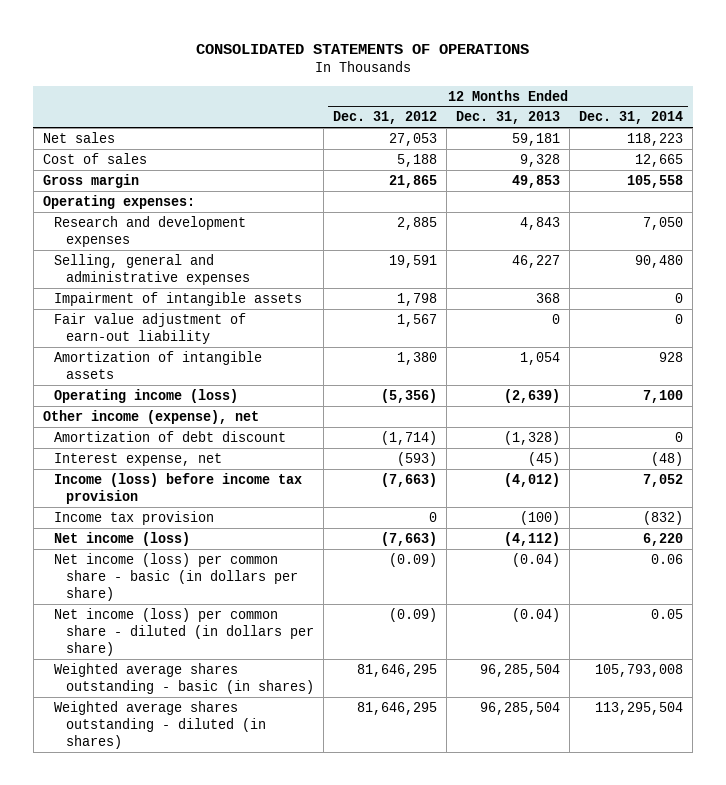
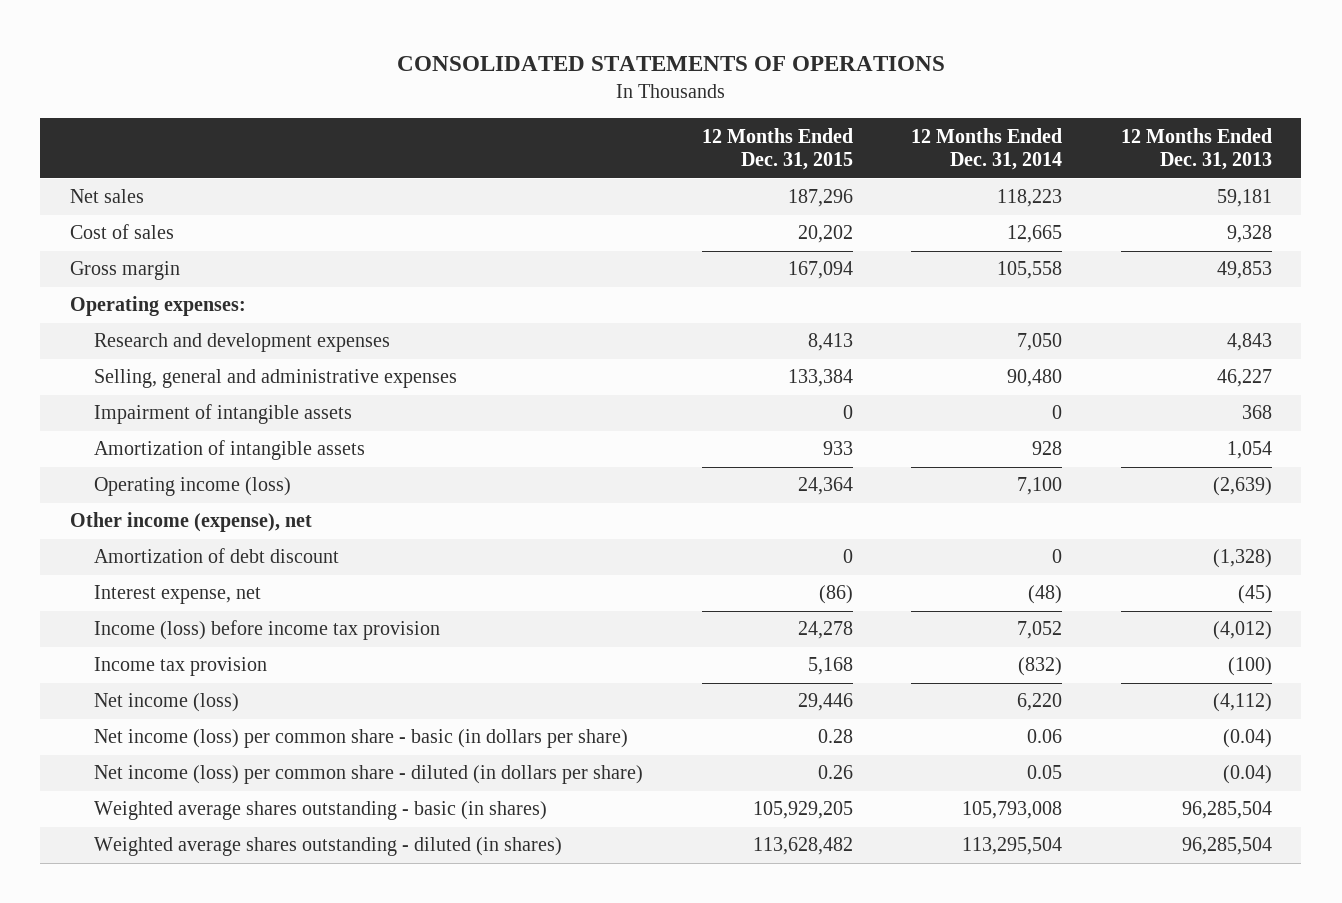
[333,111,438,125] Dec. 31, 2012 -> none
none -> [701,127,853,171] 12 Months Ended Dec. 31, 2015
[54,312,247,344] Fair value adjustment of earn-out liability -> none

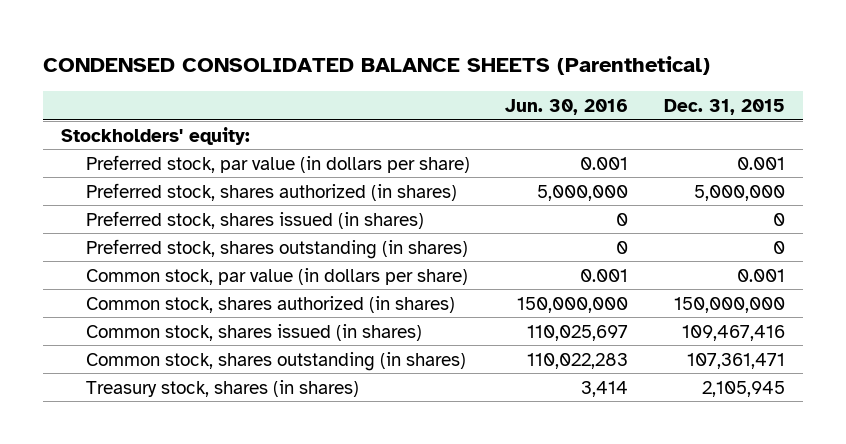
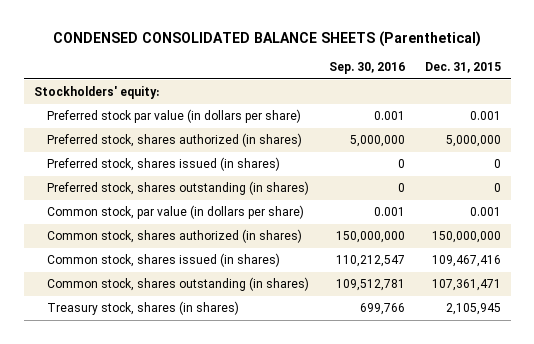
[505,98,629,115] Jun. 30, 2016 -> none
none -> [328,62,405,75] Sep. 30, 2016
[85,154,470,173] Preferred stock, par value (in dollars per share) -> [47,109,302,124] Preferred stock par value (in dollars per share)

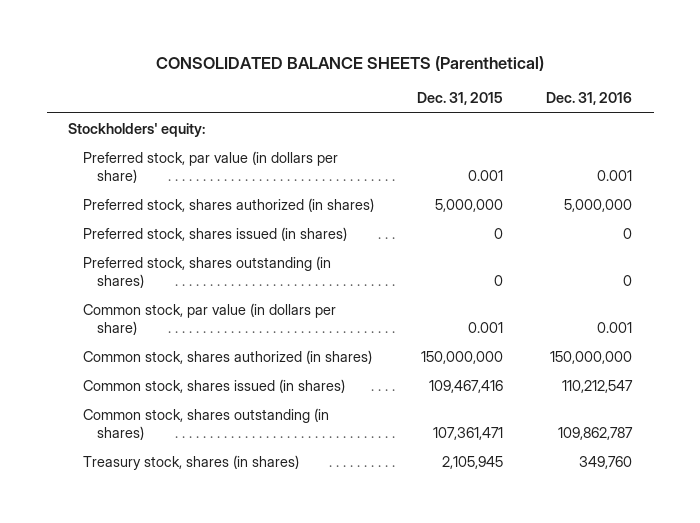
[53,30,482,47] CONDENSED CONSOLIDATED BALANCE SHEETS (Parenthetical) -> [156,56,545,72] CONSOLIDATED BALANCE SHEETS (Parenthetical)
[328,62,405,75] Sep. 30, 2016 -> none
none -> [546,92,633,106] Dec. 31, 2016
[47,109,302,124] Preferred stock par value (in dollars per share) -> [82,150,338,183] Preferred stock, par value (in dollars per share)

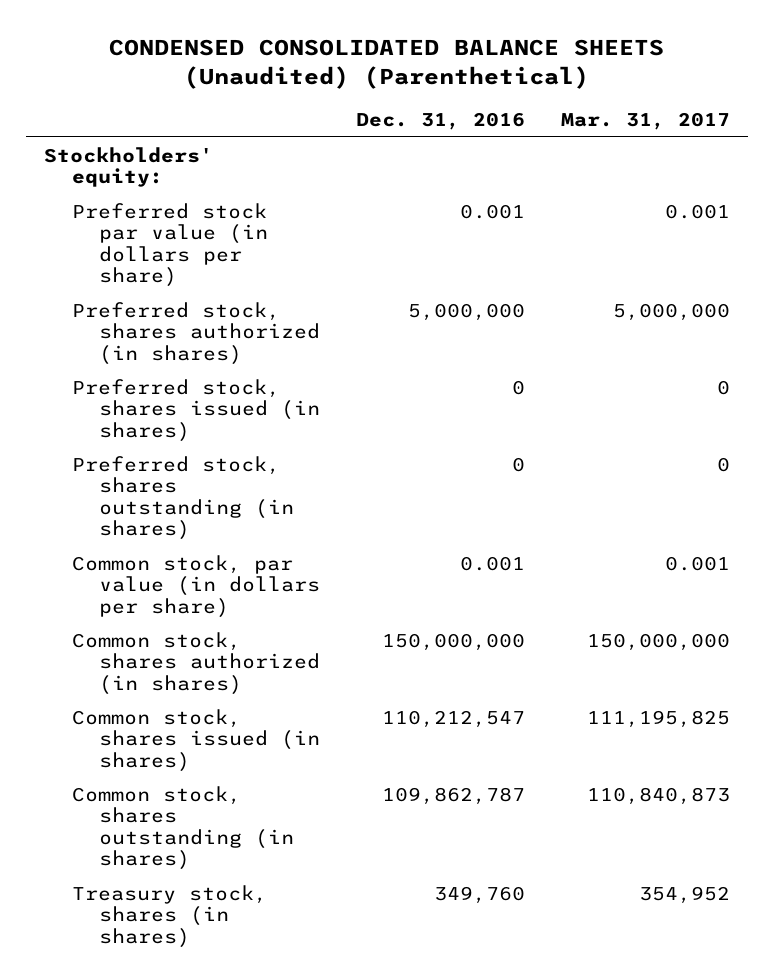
[156,56,545,72] CONSOLIDATED BALANCE SHEETS (Parenthetical) -> [109,39,665,89] CONDENSED CONSOLIDATED BALANCE SHEETS (Unaudited) (Parenthetical)
[416,92,503,106] Dec. 31, 2015 -> none
none -> [561,112,731,131] Mar. 31, 2017
[82,150,338,183] Preferred stock, par value (in dollars per share) -> [71,202,269,288] Preferred stock par value (in dollars per share)

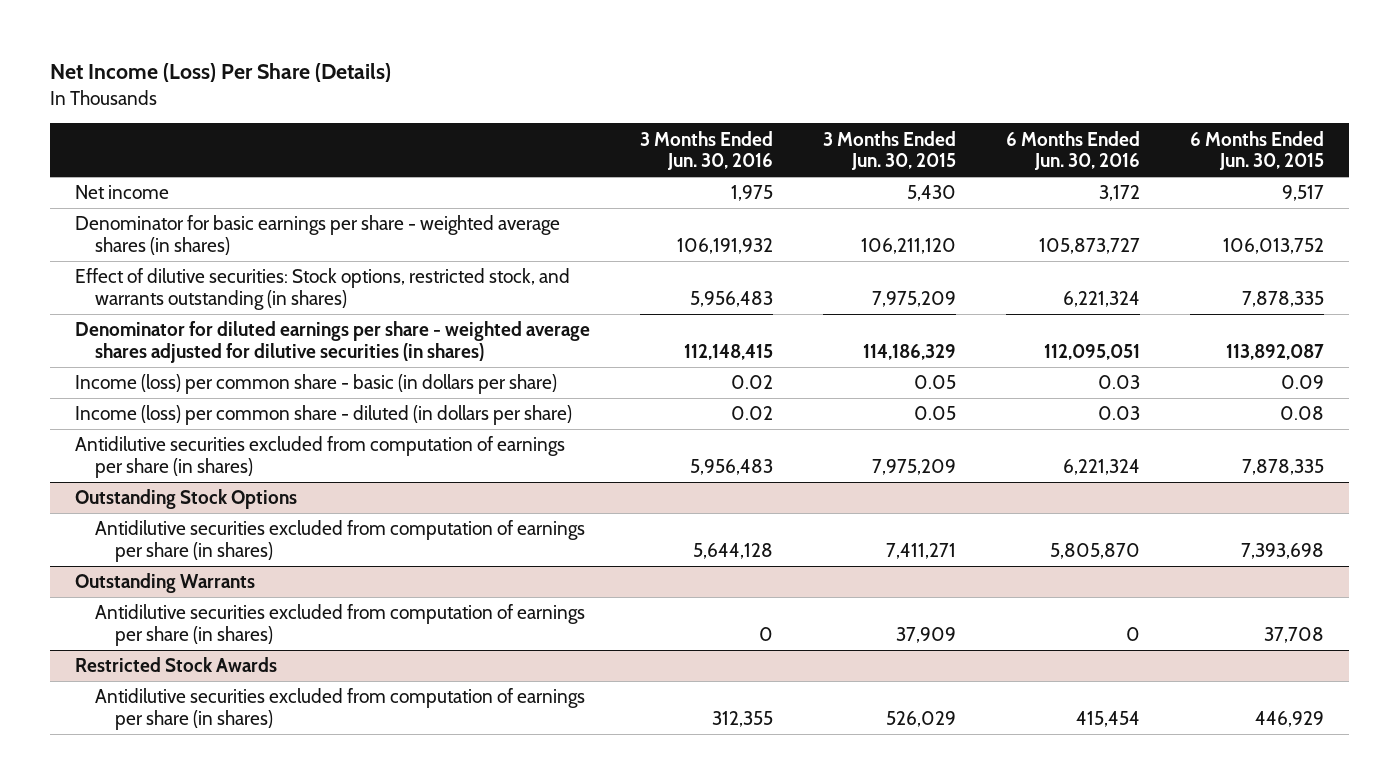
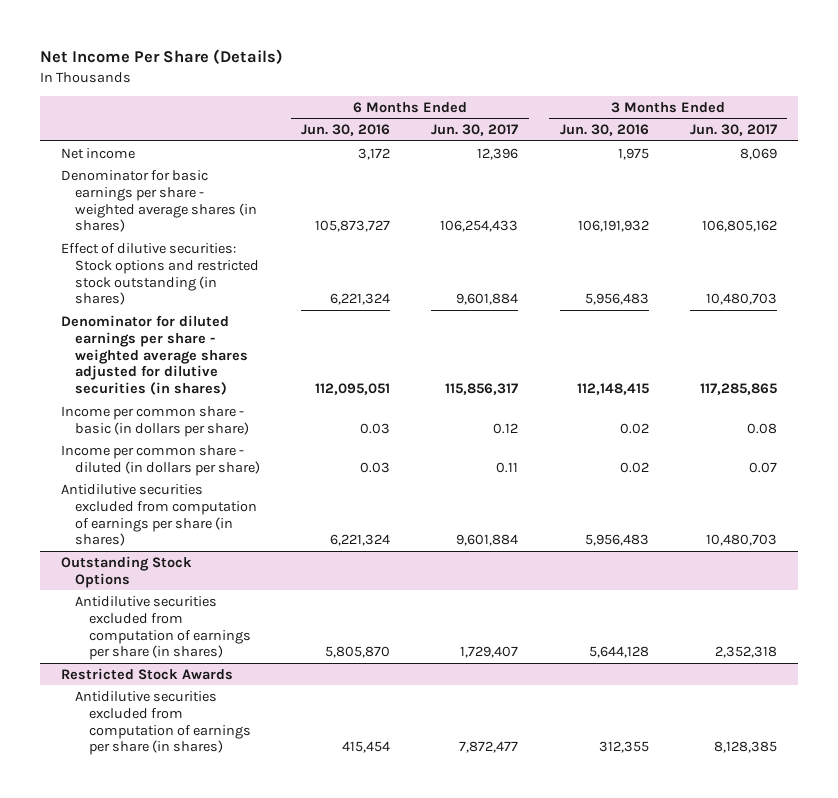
[49,62,391,82] Net Income (Loss) Per Share (Details) -> [40,49,284,65] Net Income Per Share (Details)
[822,130,956,171] 3 Months Ended Jun. 30, 2015 -> none
[1189,130,1324,171] 6 Months Ended Jun. 30, 2015 -> none
none -> [431,124,519,137] Jun. 30, 2017
none -> [690,124,778,137] Jun. 30, 2017
[74,268,570,310] Effect of dilutive securities: Stock options, restricted stock, and warrants outstanding (in shares) -> [60,242,259,306] Effect of dilutive securities: Stock options and restricted stock outstanding (in shares)
[74,374,557,395] Income (loss) per common share - basic (in dollars per share) -> [60,405,249,437] Income per common share - basic (in dollars per share)
[74,405,572,426] Income (loss) per common share - diluted (in dollars per share) -> [60,444,260,476] Income per common share - diluted (in dollars per share)
[74,573,255,594] Outstanding Warrants -> none
[94,604,585,646] Antidilutive securities excluded from computation of earnings per share (in shares) -> none

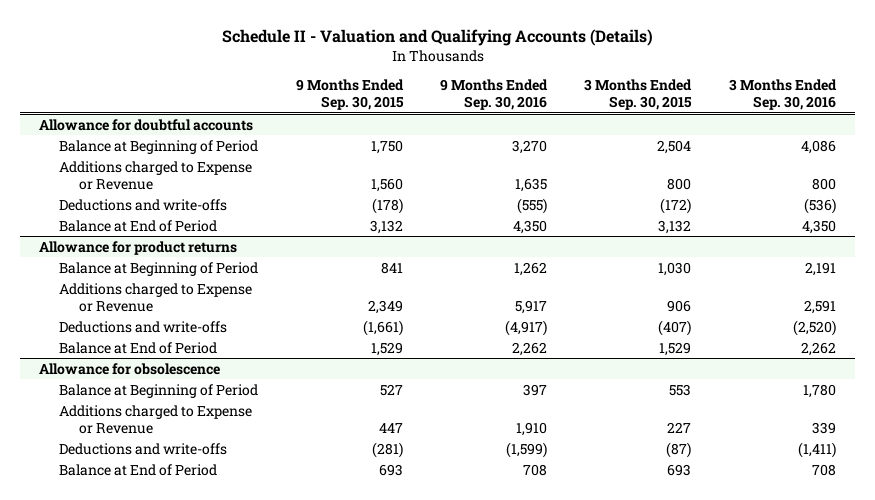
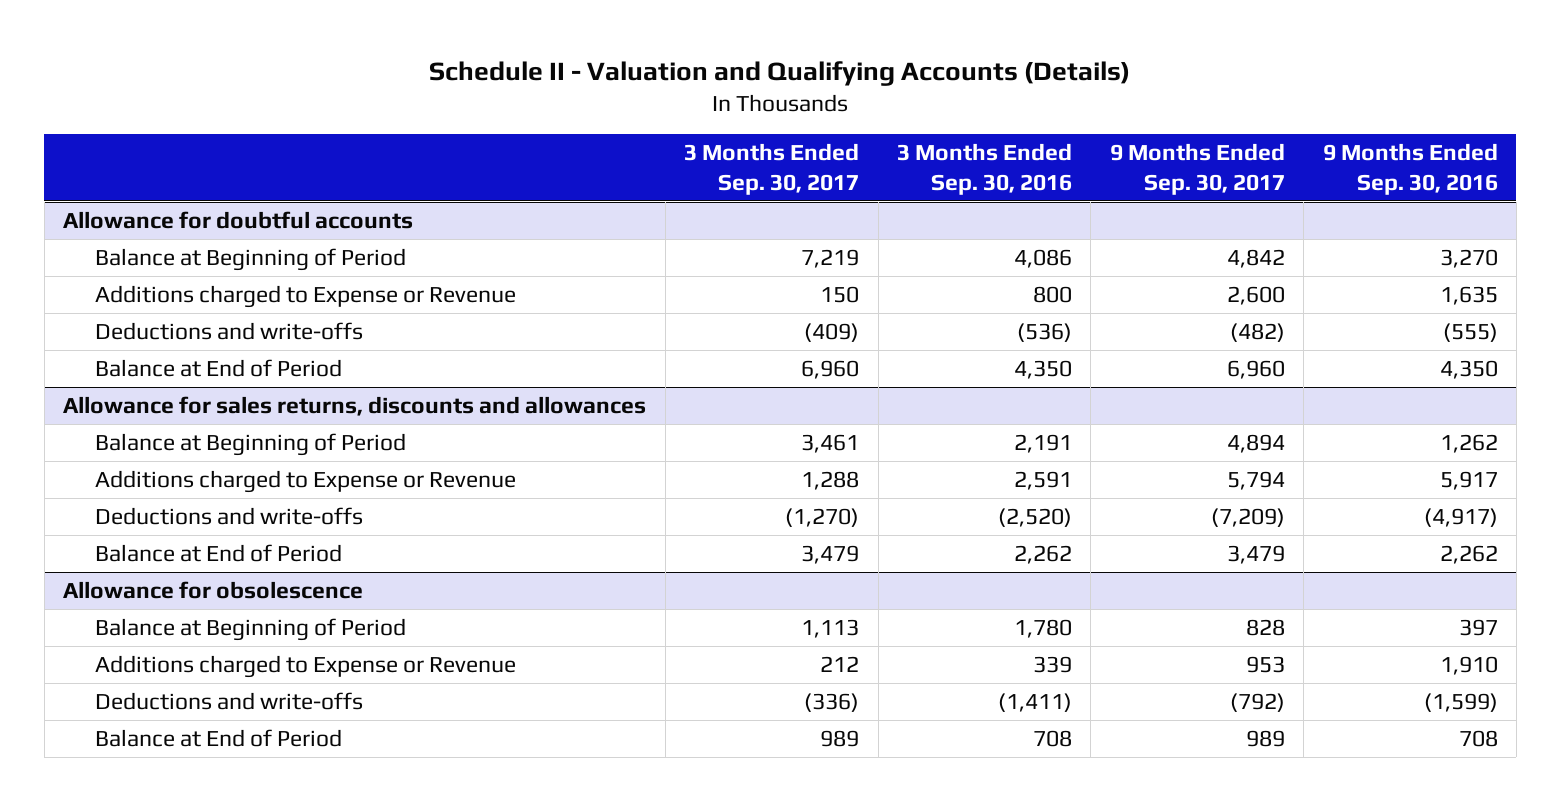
[295,79,404,111] 9 Months Ended Sep. 30, 2015 -> none
[584,79,693,111] 3 Months Ended Sep. 30, 2015 -> none
none -> [684,142,860,195] 3 Months Ended Sep. 30, 2017
none -> [1109,142,1285,195] 9 Months Ended Sep. 30, 2017
[39,240,238,255] Allowance for product returns -> [63,395,647,416] Allowance for sales returns, discounts and allowances

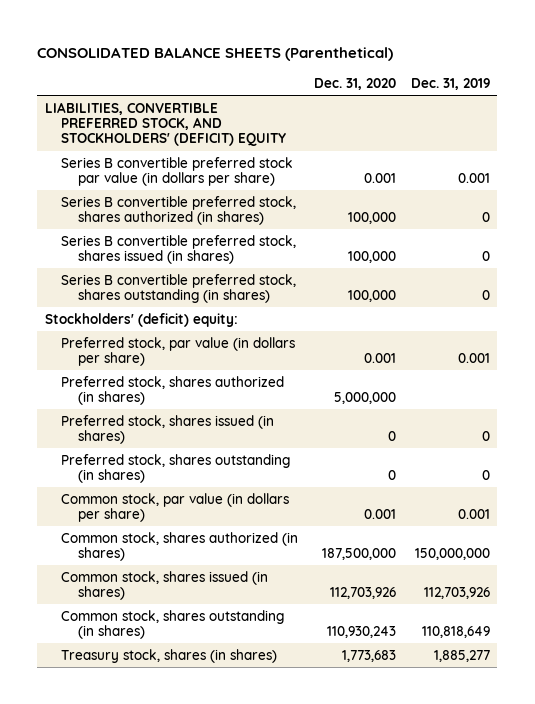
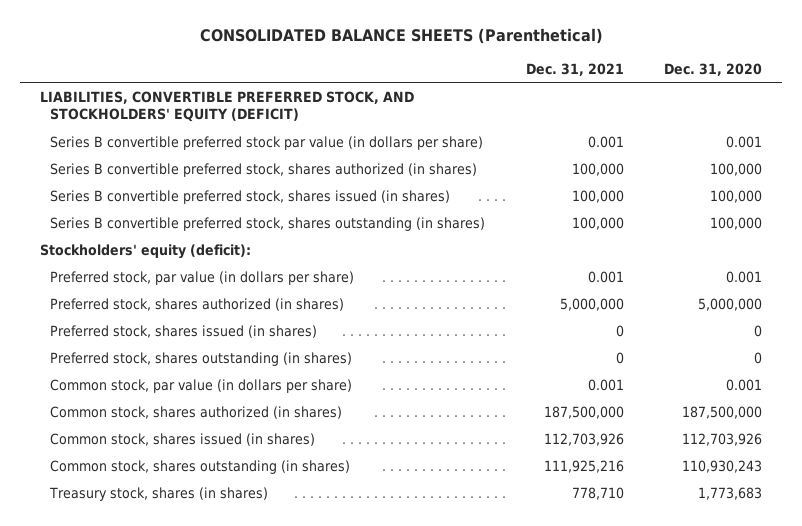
[410,78,490,91] Dec. 31, 2019 -> none
none -> [525,62,624,76] Dec. 31, 2021
[45,101,287,147] LIABILITIES, CONVERTIBLE PREFERRED STOCK, AND STOCKHOLDERS' (DEFICIT) EQUITY -> [39,90,414,123] LIABILITIES, CONVERTIBLE PREFERRED STOCK, AND STOCKHOLDERS' EQUITY (DEFICIT)
[45,312,239,327] Stockholders' (deficit) equity: -> [39,243,251,259] Stockholders' equity (deficit):

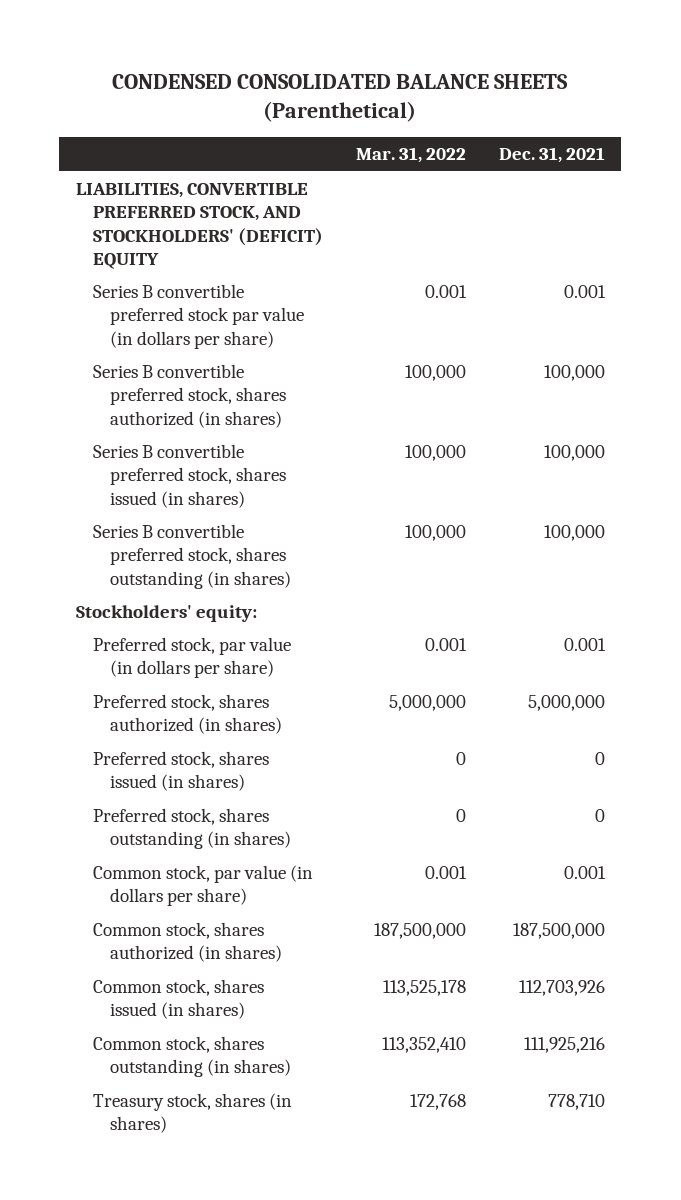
[199,28,603,45] CONSOLIDATED BALANCE SHEETS (Parenthetical) -> [112,73,569,123] CONDENSED CONSOLIDATED BALANCE SHEETS (Parenthetical)
[664,62,763,76] Dec. 31, 2020 -> none
none -> [356,147,467,164] Mar. 31, 2022
[39,90,414,123] LIABILITIES, CONVERTIBLE PREFERRED STOCK, AND STOCKHOLDERS' EQUITY (DEFICIT) -> [75,183,324,270] LIABILITIES, CONVERTIBLE PREFERRED STOCK, AND STOCKHOLDERS' (DEFICIT) EQUITY
[39,243,251,259] Stockholders' equity (deficit): -> [75,605,257,623] Stockholders' equity:

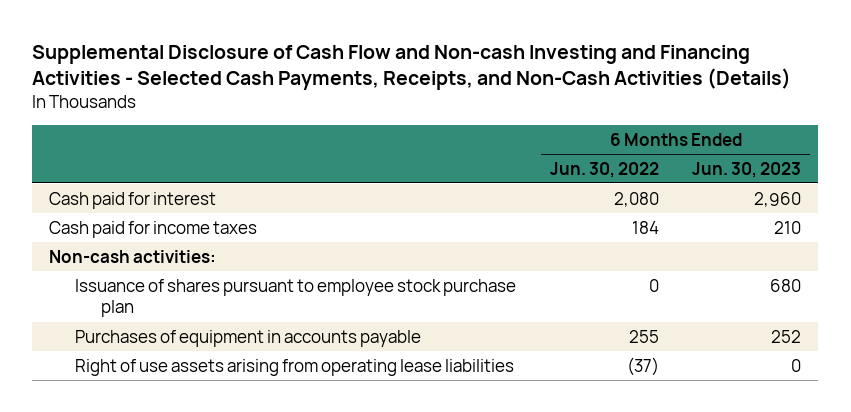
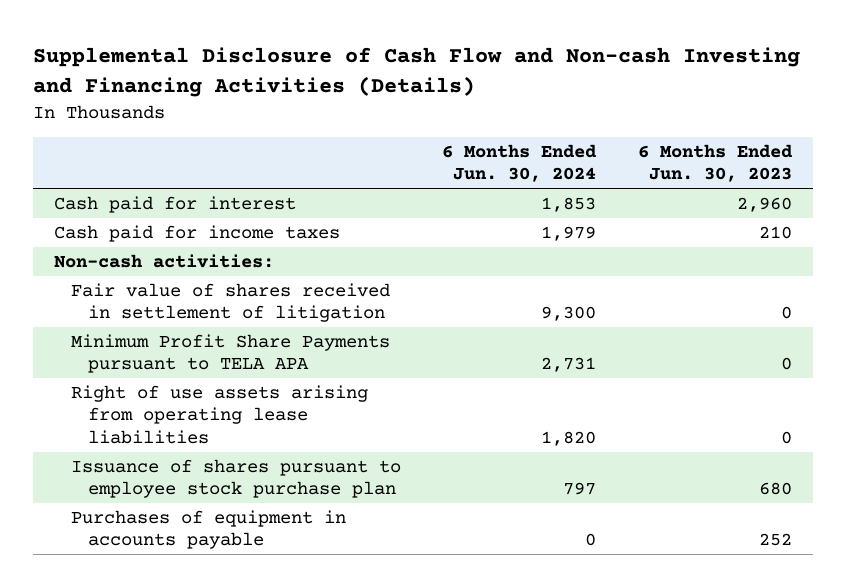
[32,44,792,91] Supplemental Disclosure of Cash Flow and Non-cash Investing and Financing Activities - Selected Cash Payments, Receipts, and Non-Cash Activities (Details) -> [32,47,800,97] Supplemental Disclosure of Cash Flow and Non-cash Investing and Financing Activities (Details)
[549,161,659,178] Jun. 30, 2022 -> none
none -> [442,143,598,183] 6 Months Ended Jun. 30, 2024
none -> [70,282,390,323] Fair value of shares received in settlement of litigation
none -> [70,333,390,374] Minimum Profit Share Payments pursuant to TELA APA
[74,358,514,376] Right of use assets arising from operating lease liabilities -> [70,384,368,444] Right of use assets arising from operating lease liabilities

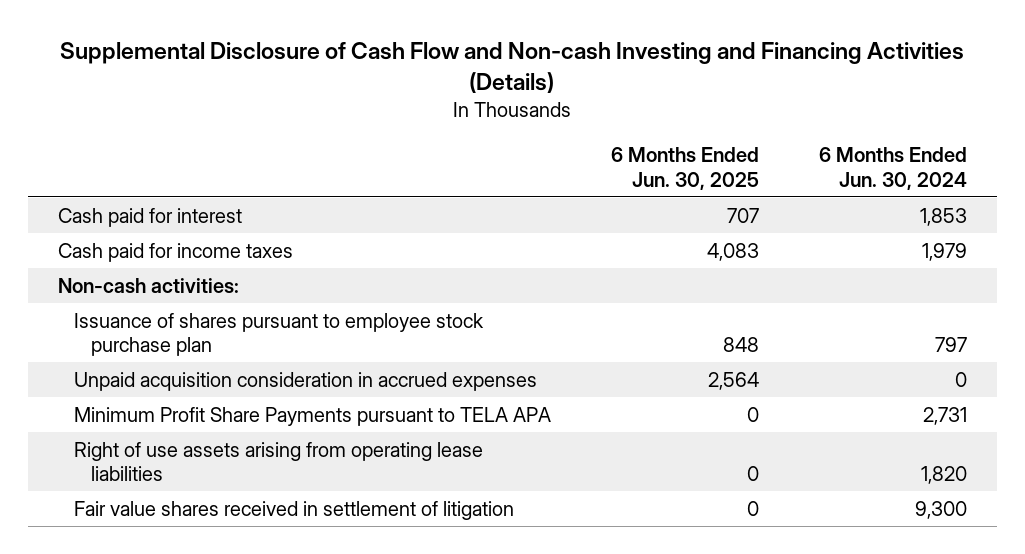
[638,143,794,183] 6 Months Ended Jun. 30, 2023 -> none
none -> [611,147,760,190] 6 Months Ended Jun. 30, 2025
[70,282,390,323] Fair value of shares received in settlement of litigation -> none
[70,458,401,499] Issuance of shares pursuant to employee stock purchase plan -> [74,312,485,357] Issuance of shares pursuant to employee stock purchase plan
none -> [74,371,538,391] Unpaid acquisition consideration in accrued expenses
[70,509,346,550] Purchases of equipment in accounts payable -> none
none -> [74,500,515,520] Fair value shares received in settlement of litigation

